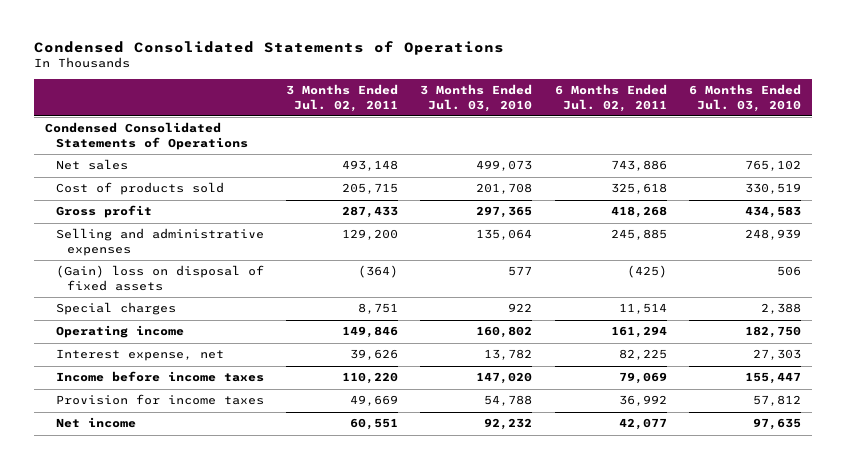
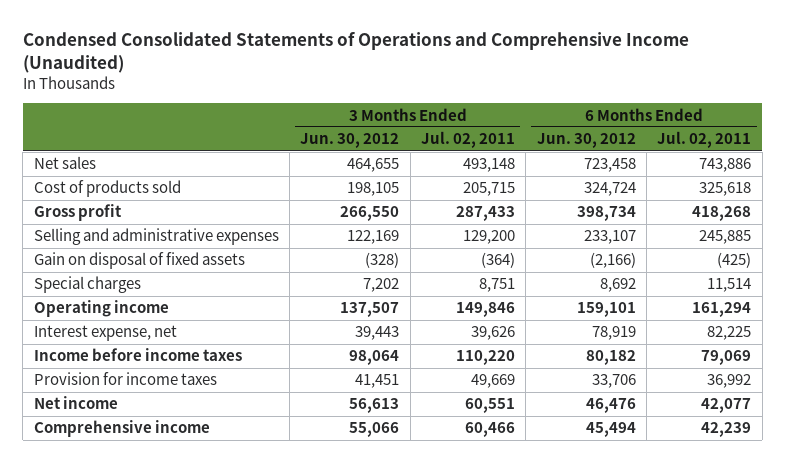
[33,40,504,55] Condensed Consolidated Statements of Operations -> [22,31,689,73] Condensed Consolidated Statements of Operations and Comprehensive Income (Unaudited)
[420,84,533,112] 3 Months Ended Jul. 03, 2010 -> none
[688,84,801,112] 6 Months Ended Jul. 03, 2010 -> none
none -> [300,133,400,149] Jun. 30, 2012
none -> [536,133,636,149] Jun. 30, 2012
[45,122,249,150] Condensed Consolidated Statements of Operations -> none
[56,265,265,291] (Gain) loss on disposal of fixed assets -> [33,252,245,270] Gain on disposal of fixed assets
none -> [33,420,210,438] Comprehensive income

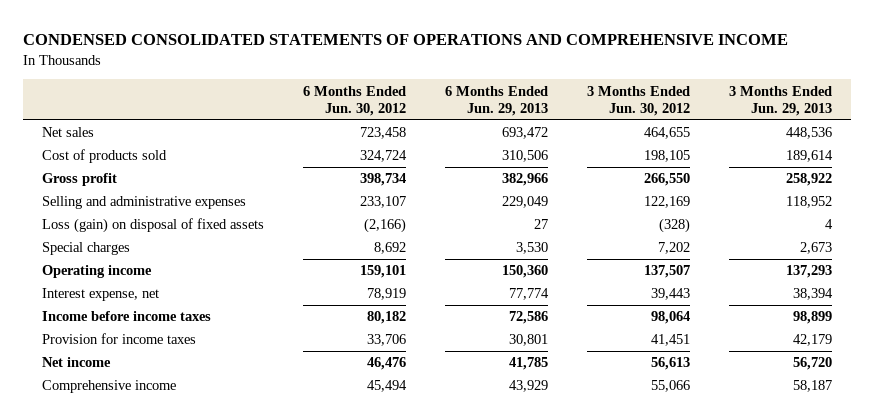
[22,31,689,73] Condensed Consolidated Statements of Operations and Comprehensive Income (Unaudited) -> [23,34,789,46] CONDENSED CONSOLIDATED STATEMENTS OF OPERATIONS AND COMPREHENSIVE INCOME
[421,131,516,149] Jul. 02, 2011 -> none
[657,131,752,149] Jul. 02, 2011 -> none
none -> [444,85,548,116] 6 Months Ended Jun. 29, 2013
none -> [728,85,832,116] 3 Months Ended Jun. 29, 2013
[33,252,245,270] Gain on disposal of fixed assets -> [42,218,265,234] Loss (gain) on disposal of fixed assets

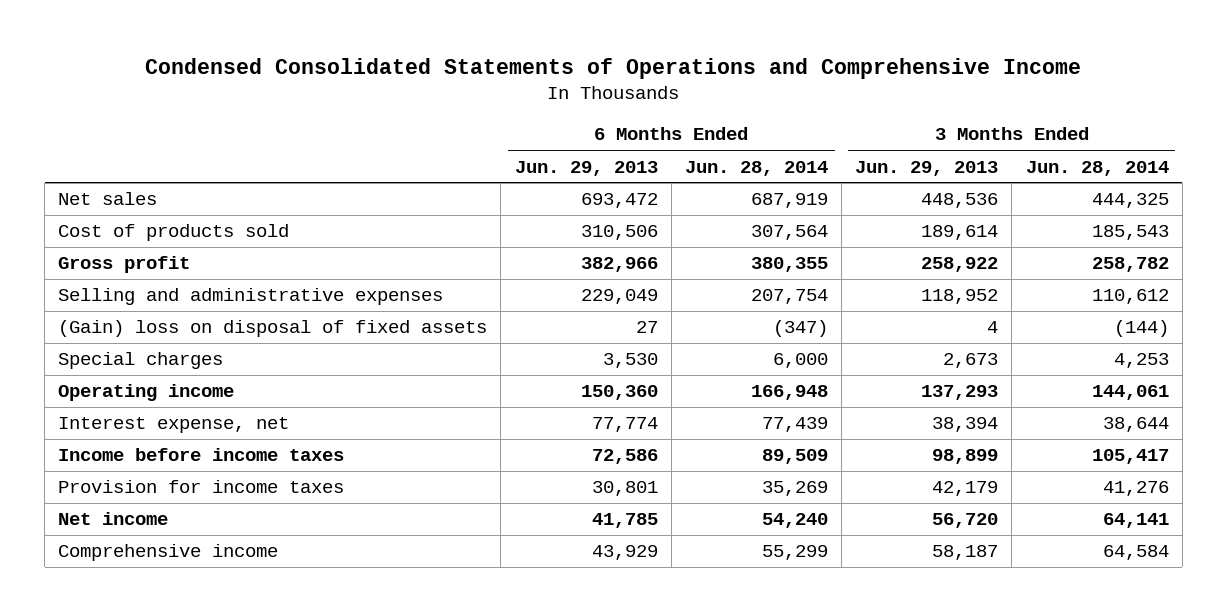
[23,34,789,46] CONDENSED CONSOLIDATED STATEMENTS OF OPERATIONS AND COMPREHENSIVE INCOME -> [145,57,1082,79] Condensed Consolidated Statements of Operations and Comprehensive Income
[303,85,407,116] 6 Months Ended Jun. 30, 2012 -> none
[586,85,690,116] 3 Months Ended Jun. 30, 2012 -> none
none -> [684,160,828,176] Jun. 28, 2014
none -> [1025,160,1169,176] Jun. 28, 2014
[42,218,265,234] Loss (gain) on disposal of fixed assets -> [58,320,488,338] (Gain) loss on disposal of fixed assets

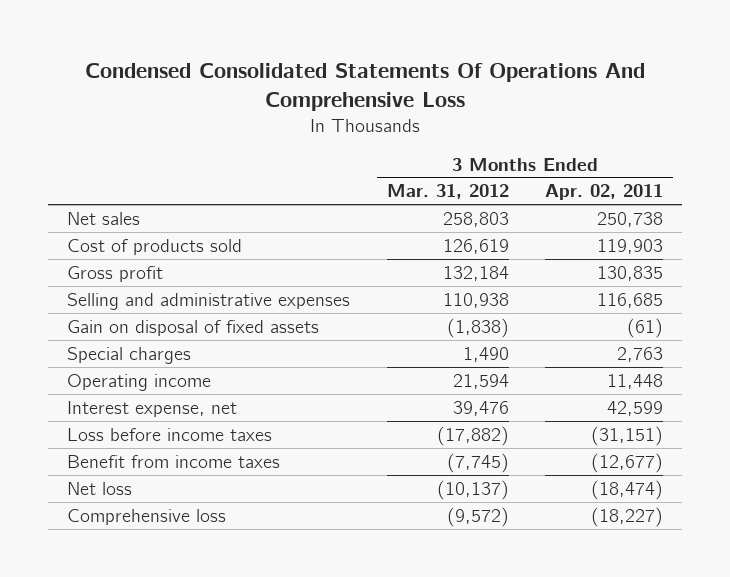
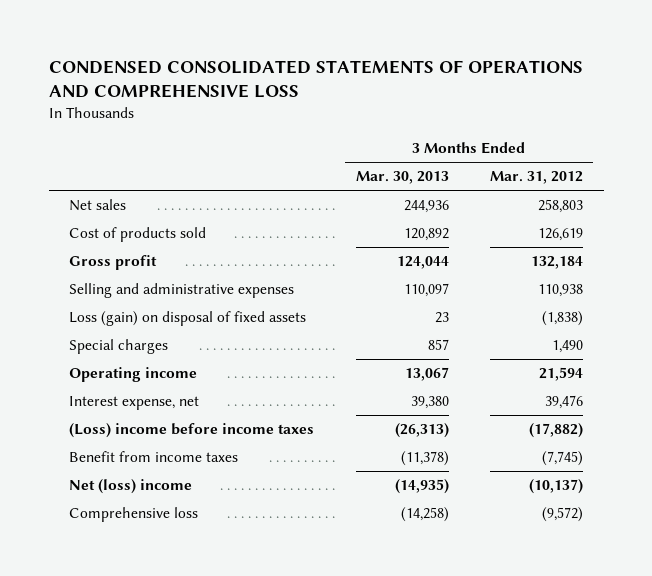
[85,62,646,111] Condensed Consolidated Statements Of Operations And Comprehensive Loss -> [48,59,583,99] CONDENSED CONSOLIDATED STATEMENTS OF OPERATIONS AND COMPREHENSIVE LOSS
[545,184,664,201] Apr. 02, 2011 -> none
none -> [355,171,449,185] Mar. 30, 2013
[66,319,319,336] Gain on disposal of fixed assets -> [69,311,307,327] Loss (gain) on disposal of fixed assets
[66,427,272,441] Loss before income taxes -> [69,423,315,439] (Loss) income before income taxes
[66,481,132,495] Net loss -> [69,479,193,495] Net (loss) income

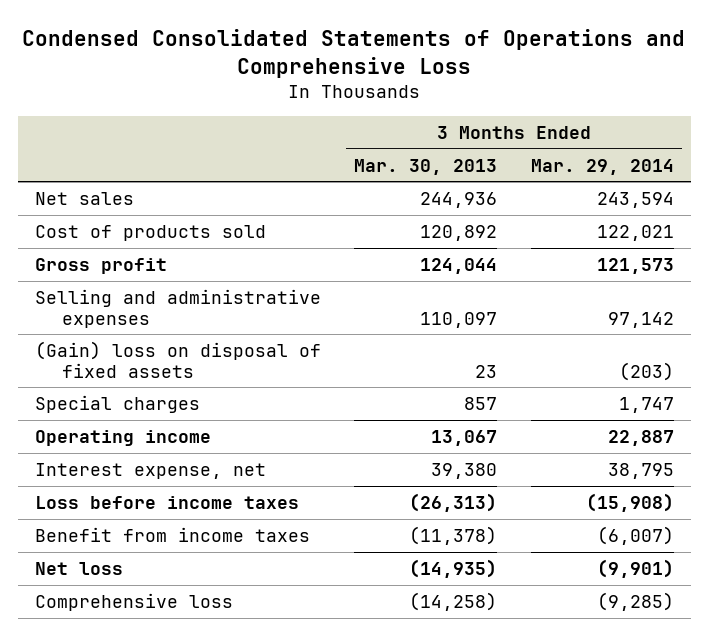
[48,59,583,99] CONDENSED CONSOLIDATED STATEMENTS OF OPERATIONS AND COMPREHENSIVE LOSS -> [22,28,686,78] Condensed Consolidated Statements of Operations and Comprehensive Loss
[490,171,584,185] Mar. 31, 2012 -> none
none -> [530,158,674,175] Mar. 29, 2014
[69,311,307,327] Loss (gain) on disposal of fixed assets -> [34,340,321,378] (Gain) loss on disposal of fixed assets
[69,423,315,439] (Loss) income before income taxes -> [34,495,299,509] Loss before income taxes
[69,479,193,495] Net (loss) income -> [34,561,123,575] Net loss

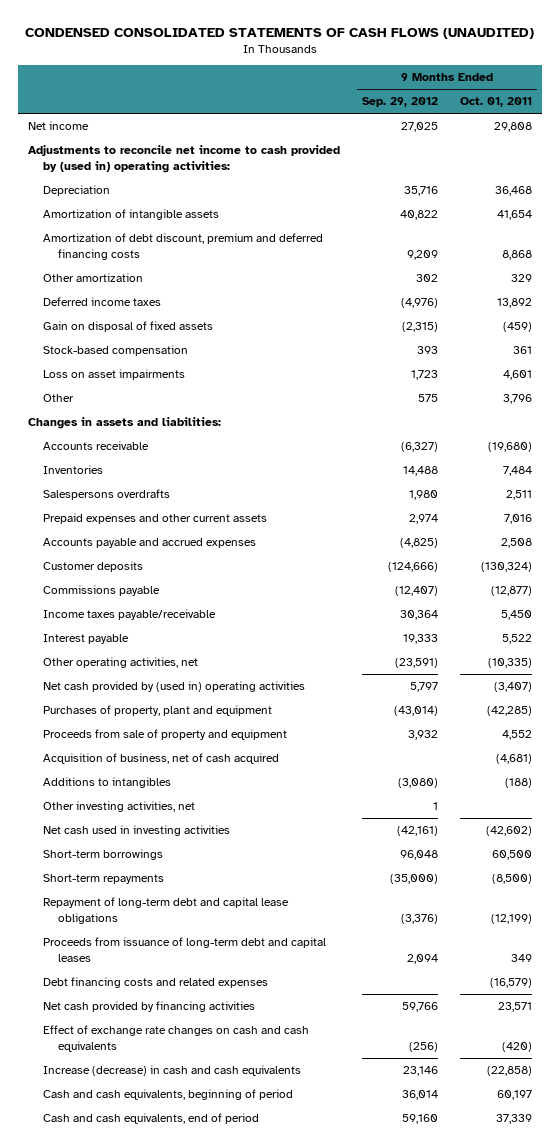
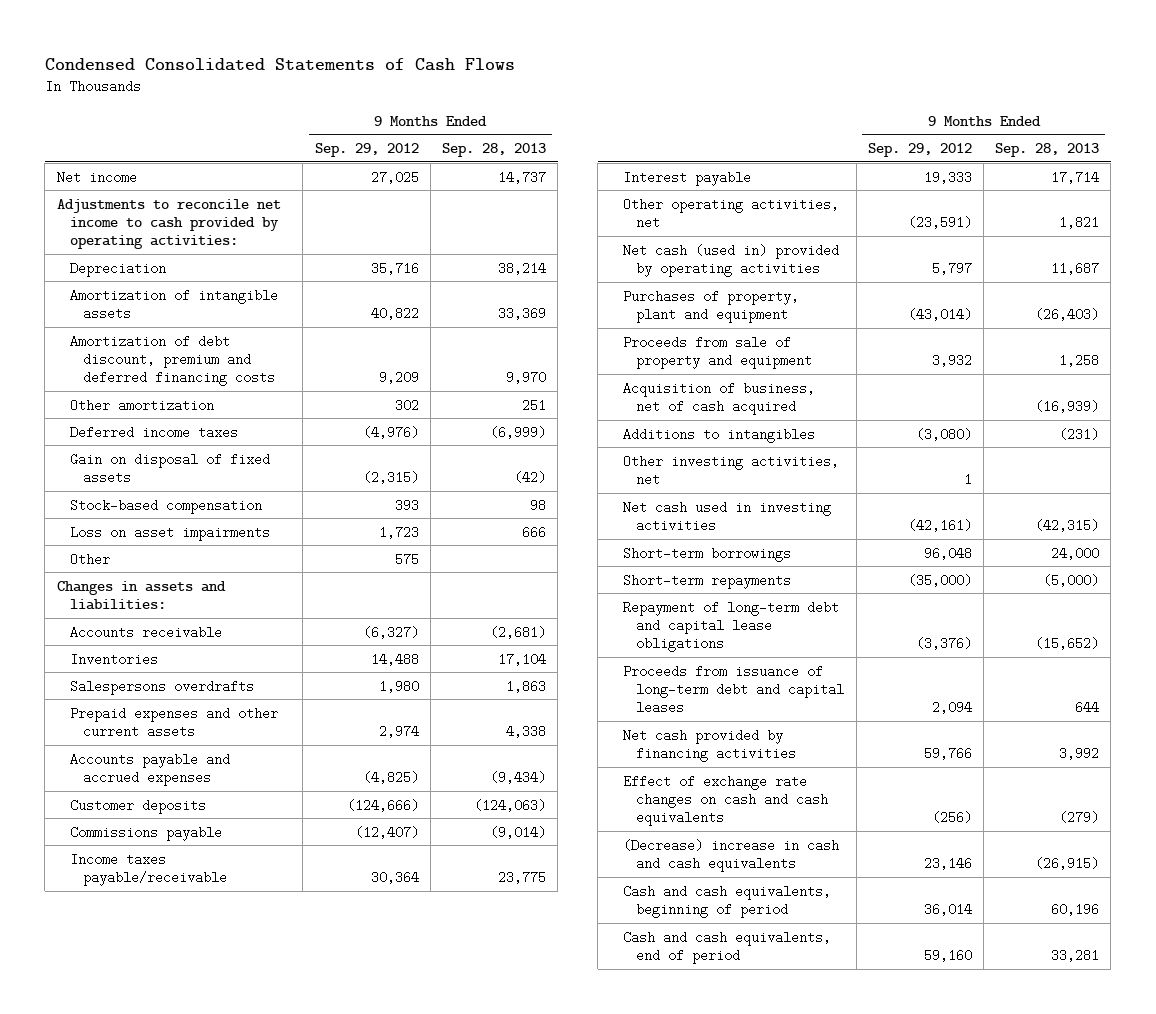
[25,27,535,39] CONDENSED CONSOLIDATED STATEMENTS OF CASH FLOWS (UNAUDITED) -> [44,57,515,71] Condensed Consolidated Statements of Cash Flows
[459,97,532,108] Oct. 01, 2011 -> none
none -> [442,142,547,157] Sep. 28, 2013
[28,145,341,173] Adjustments to reconcile net income to cash provided by (used in) operating activities: -> [56,198,281,250] Adjustments to reconcile net income to cash provided by operating activities:
[43,681,306,693] Net cash provided by (used in) operating activities -> [622,243,839,277] Net cash (used in) provided by operating activities
[43,977,269,989] Debt financing costs and related expenses -> none
[43,1065,302,1077] Increase (decrease) in cash and cash equivalents -> [622,838,839,872] (Decrease) increase in cash and cash equivalents

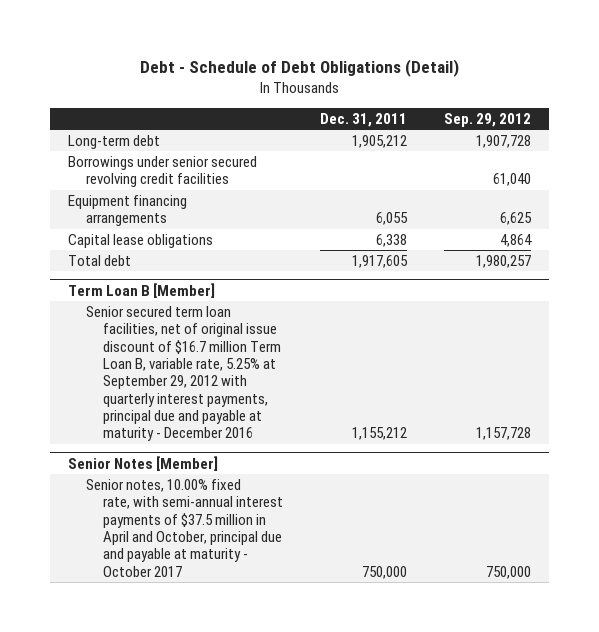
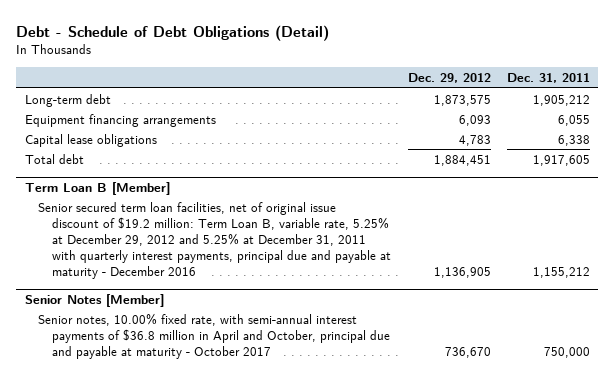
[443,112,531,127] Sep. 29, 2012 -> none
none -> [407,73,491,84] Dec. 29, 2012
[68,155,258,188] Borrowings under senior secured revolving credit facilities -> none
[85,305,282,442] Senior secured term loan facilities, net of original issue discount of $16.7 million Term Loan B, variable rate, 5.25% at September 29, 2012 with quarterly interest payments, principal due and payable at maturity - December 2016 -> [38,201,392,279] Senior secured term loan facilities, net of original issue discount of $19.2 million: Term Loan B, variable rate, 5.25% at December 29, 2012 and 5.25% at December 31, 2011 with quarterly interest payments, principal due and payable at maturity - December 2016
[85,478,284,577] Senior notes, 10.00% fixed rate, with semi-annual interest payments of $37.5 million in April and October, principal due and payable at maturity - October 2017 -> [38,312,391,359] Senior notes, 10.00% fixed rate, with semi-annual interest payments of $36.8 million in April and October, principal due and payable at maturity - October 2017

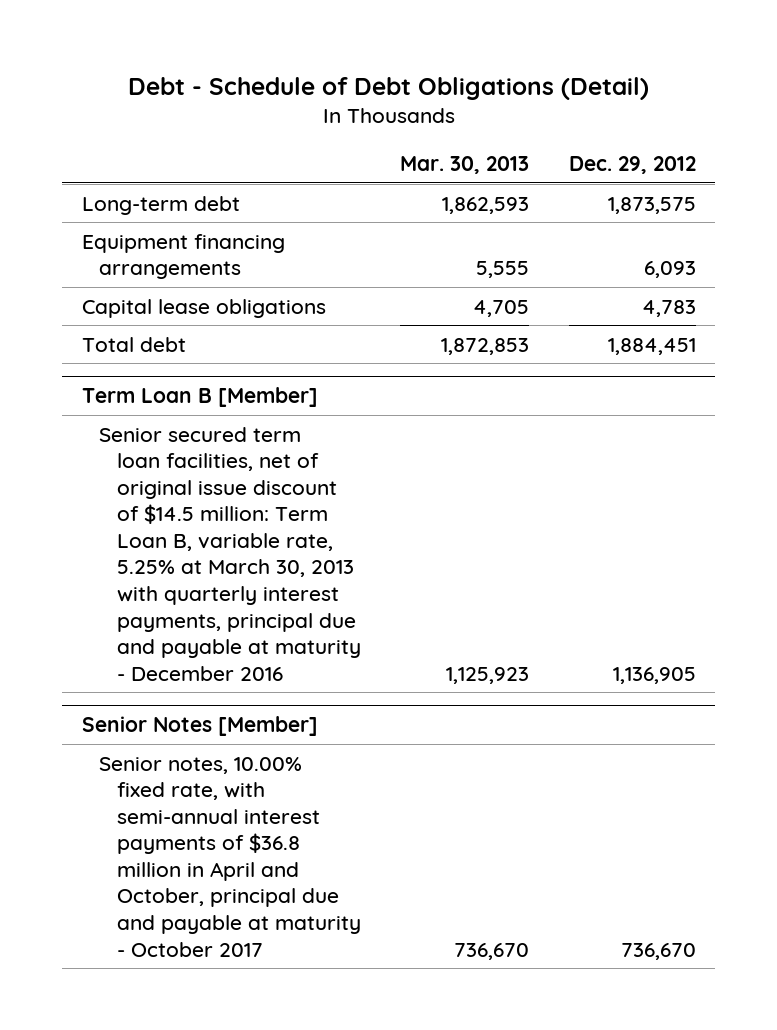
[507,73,591,84] Dec. 31, 2011 -> none
none -> [400,156,530,175] Mar. 30, 2013
[38,201,392,279] Senior secured term loan facilities, net of original issue discount of $19.2 million: Term Loan B, variable rate, 5.25% at December 29, 2012 and 5.25% at December 31, 2011 with quarterly interest payments, principal due and payable at maturity - December 2016 -> [99,426,361,681] Senior secured term loan facilities, net of original issue discount of $14.5 million: Term Loan B, variable rate, 5.25% at March 30, 2013 with quarterly interest payments, principal due and payable at maturity - December 2016

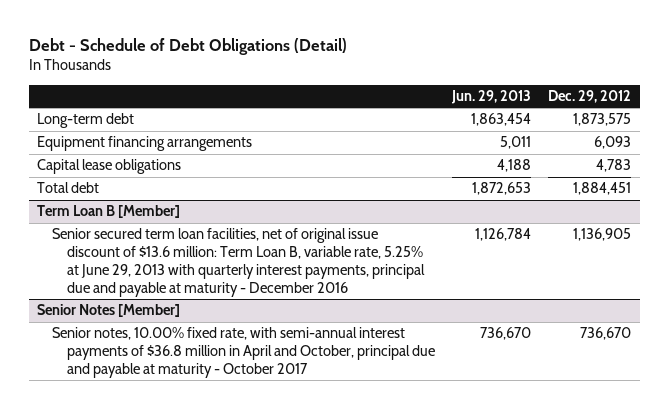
[400,156,530,175] Mar. 30, 2013 -> none
none -> [451,90,532,105] Jun. 29, 2013
[99,426,361,681] Senior secured term loan facilities, net of original issue discount of $14.5 million: Term Loan B, variable rate, 5.25% at March 30, 2013 with quarterly interest payments, principal due and payable at maturity - December 2016 -> [52,228,426,297] Senior secured term loan facilities, net of original issue discount of $13.6 million: Term Loan B, variable rate, 5.25% at June 29, 2013 with quarterly interest payments, principal due and payable at maturity - December 2016

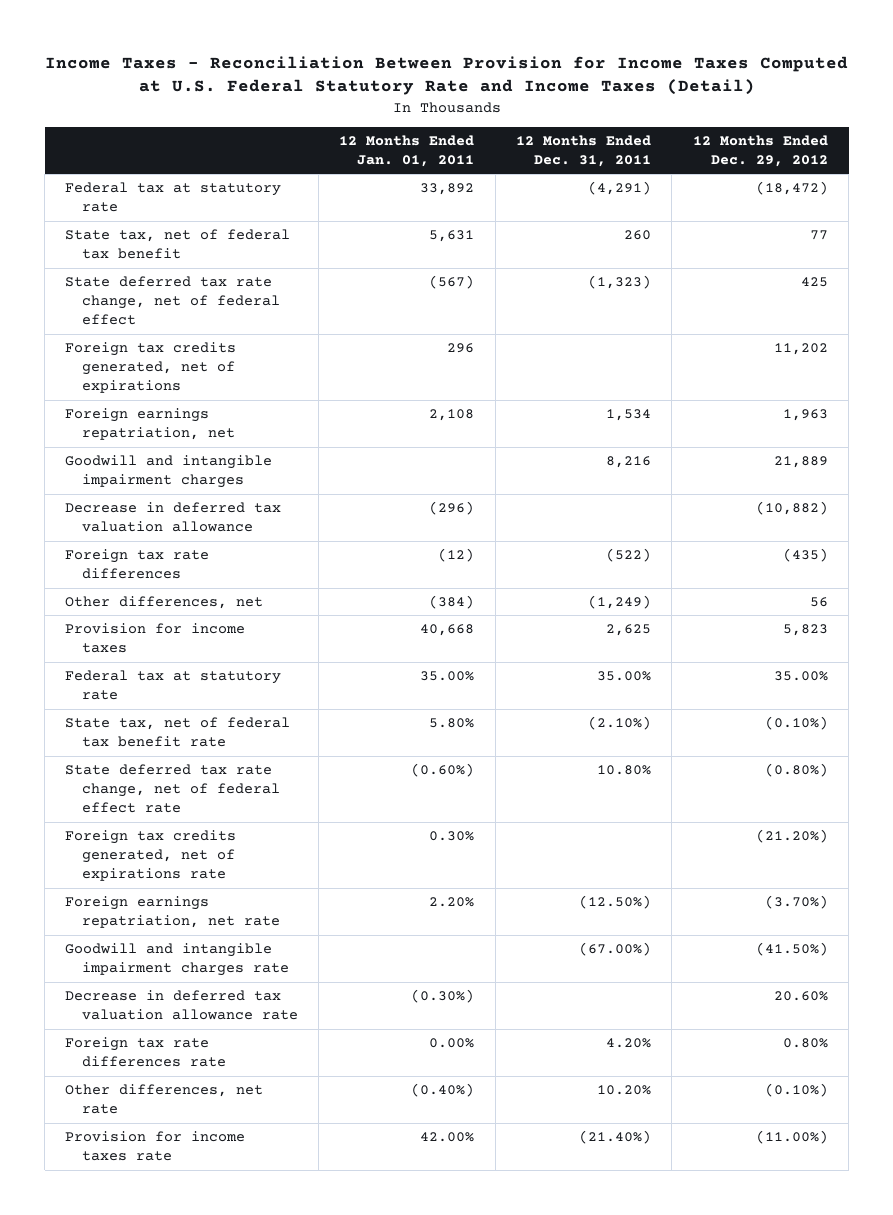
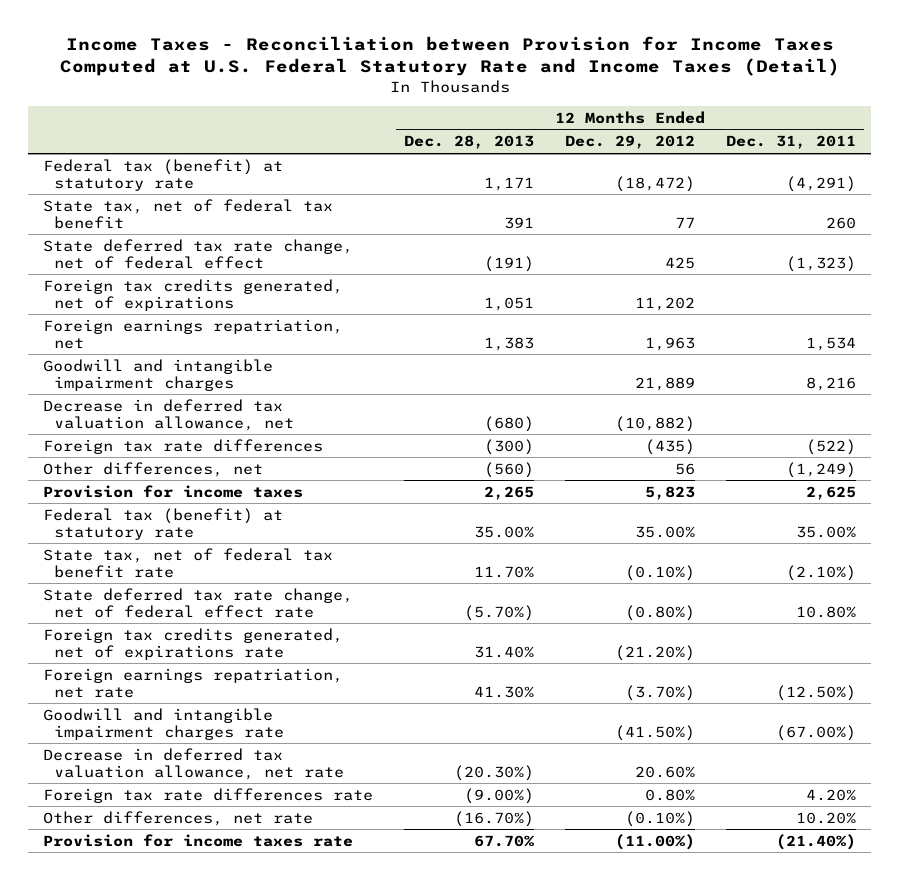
[44,55,848,96] Income Taxes - Reconciliation Between Provision for Income Taxes Computed at U.S. Federal Statutory Rate and Income Taxes (Detail) -> [59,35,840,77] Income Taxes - Reconciliation between Provision for Income Taxes Computed at U.S. Federal Statutory Rate and Income Taxes (Detail)
[339,134,475,168] 12 Months Ended Jan. 01, 2011 -> none
none -> [404,135,535,150] Dec. 28, 2013
[65,182,282,213] Federal tax at statutory rate -> [43,158,284,191] Federal tax (benefit) at statutory rate
[65,502,282,533] Decrease in deferred tax valuation allowance -> [43,398,294,431] Decrease in deferred tax valuation allowance, net
[65,670,282,701] Federal tax at statutory rate -> [43,507,284,540] Federal tax (benefit) at statutory rate
[65,990,298,1021] Decrease in deferred tax valuation allowance rate -> [43,747,344,780] Decrease in deferred tax valuation allowance, net rate

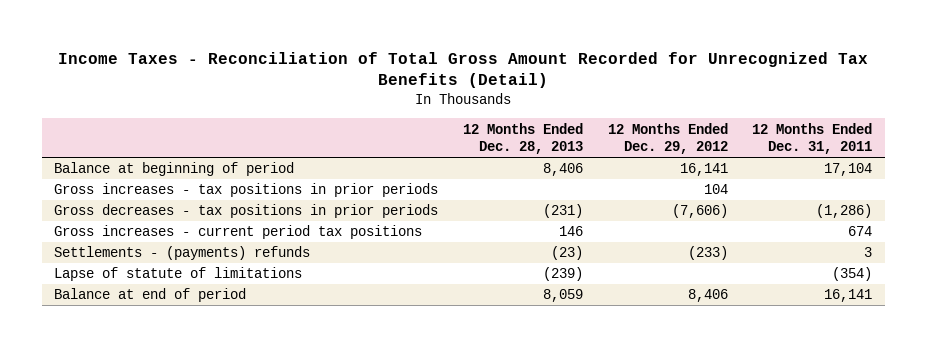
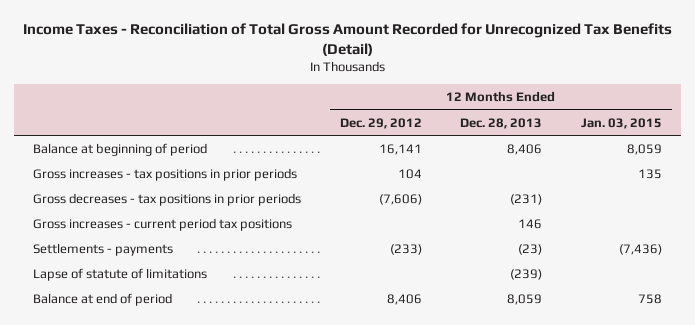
[752,122,873,155] 12 Months Ended Dec. 31, 2011 -> none
none -> [580,117,662,129] Jan. 03, 2015
[54,246,311,261] Settlements - (payments) refunds -> [33,242,174,256] Settlements - payments

